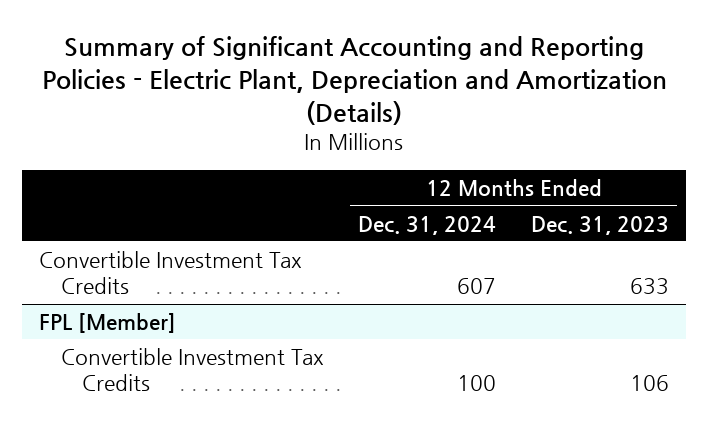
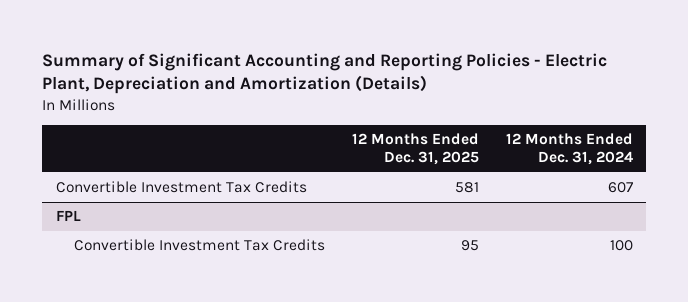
[530,215,669,235] Dec. 31, 2023 -> none
none -> [351,133,479,166] 12 Months Ended Dec. 31, 2025
[39,313,177,334] FPL [Member] -> [55,210,81,222] FPL

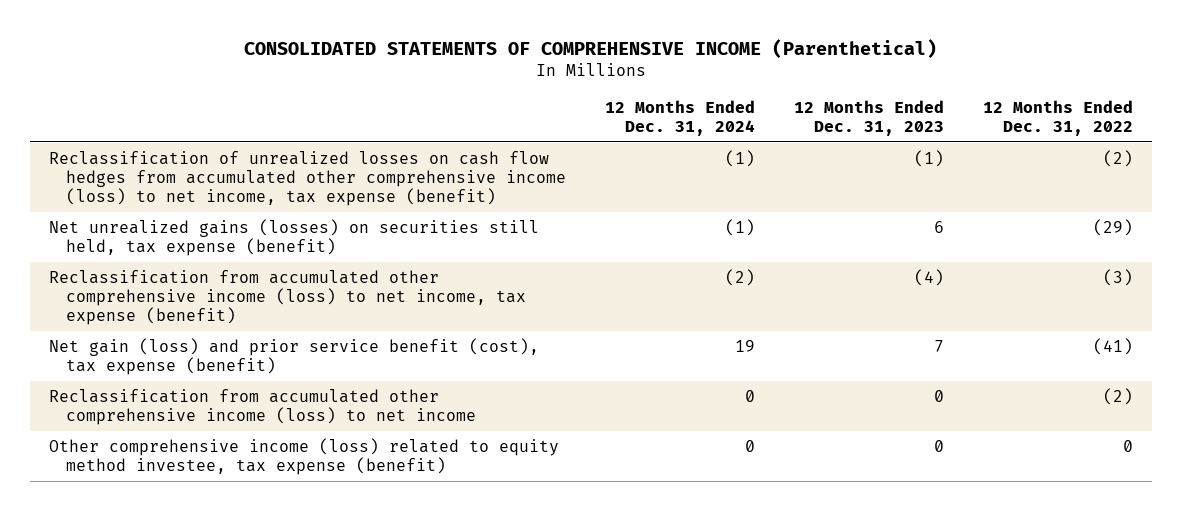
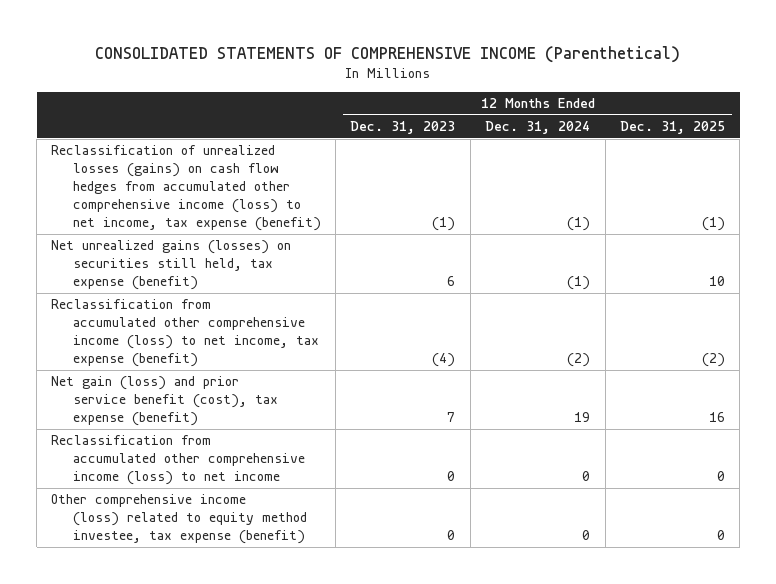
[982,99,1133,136] 12 Months Ended Dec. 31, 2022 -> none
none -> [619,121,725,135] Dec. 31, 2025
[49,151,567,207] Reclassification of unrealized losses on cash flow hedges from accumulated other comprehensive income (loss) to net income, tax expense (benefit) -> [51,145,321,232] Reclassification of unrealized losses (gains) on cash flow hedges from accumulated other comprehensive income (loss) to net income, tax expense (benefit)

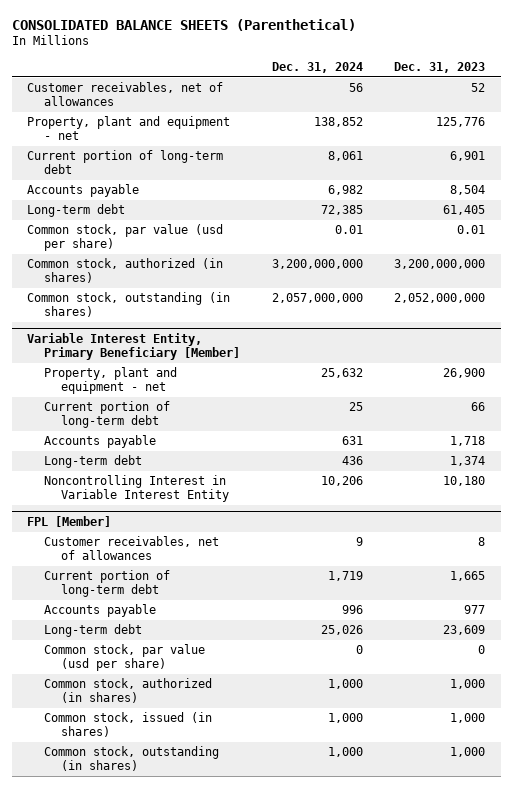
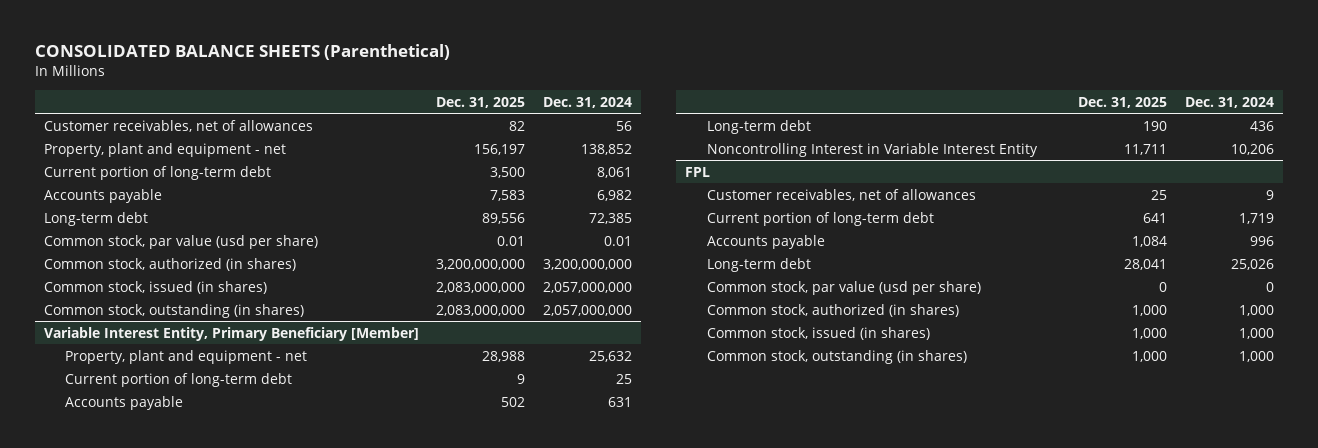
[394,61,486,73] Dec. 31, 2023 -> none
none -> [436,96,526,108] Dec. 31, 2025
none -> [43,280,267,294] Common stock, issued (in shares)
[27,516,112,528] FPL [Member] -> [685,166,711,177] FPL

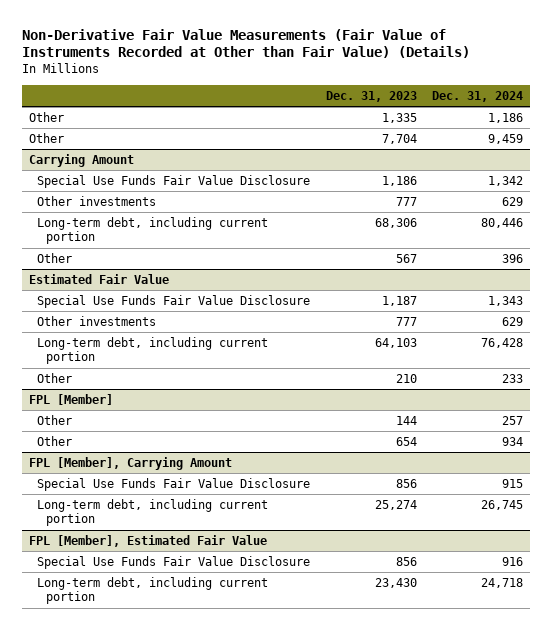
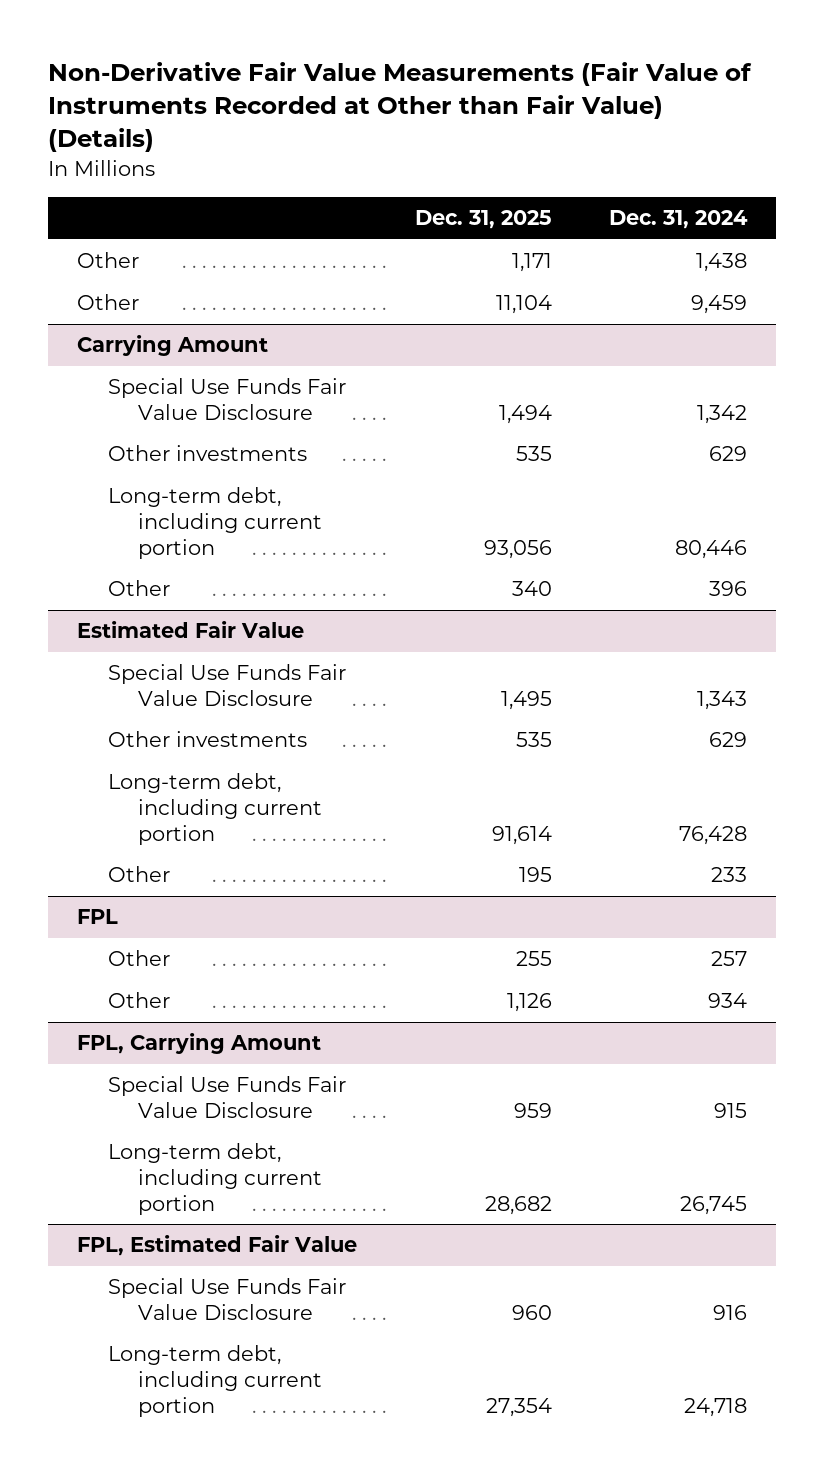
[325,90,417,102] Dec. 31, 2023 -> none
none -> [414,210,552,230] Dec. 31, 2025
[487,112,523,123] 1,186 -> [696,253,748,273] 1,438
[29,393,114,405] FPL [Member] -> [77,909,119,925] FPL
[29,456,233,470] FPL [Member], Carrying Amount -> [77,1033,322,1055] FPL, Carrying Amount
[29,534,268,547] FPL [Member], Estimated Fair Value -> [77,1235,358,1257] FPL, Estimated Fair Value

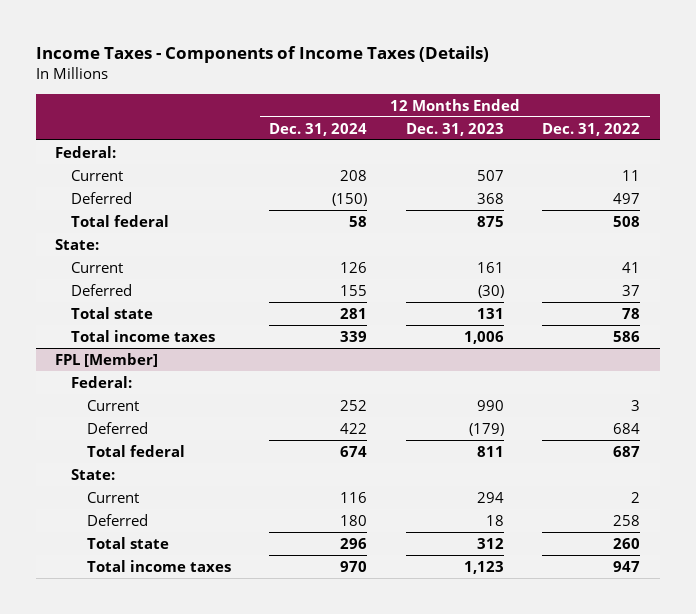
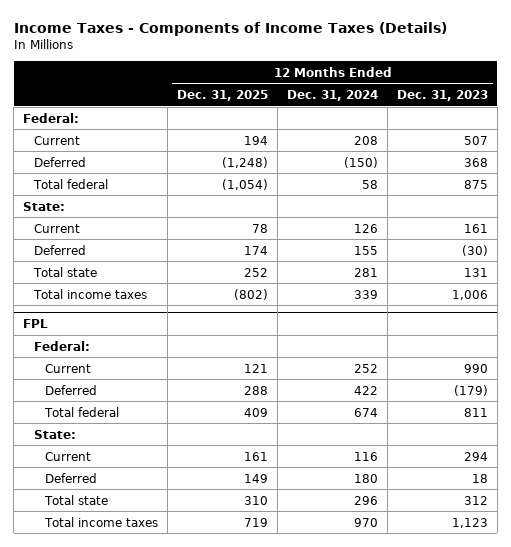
[542,122,641,136] Dec. 31, 2022 -> none
none -> [177,89,269,101] Dec. 31, 2025
[55,352,159,367] FPL [Member] -> [23,319,49,329] FPL

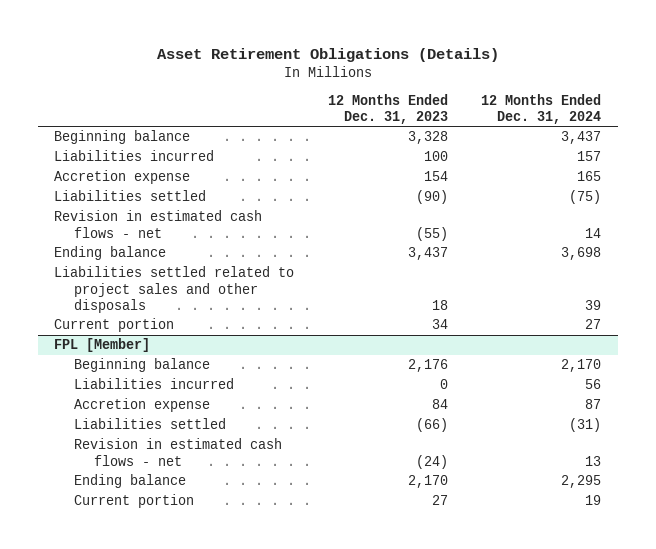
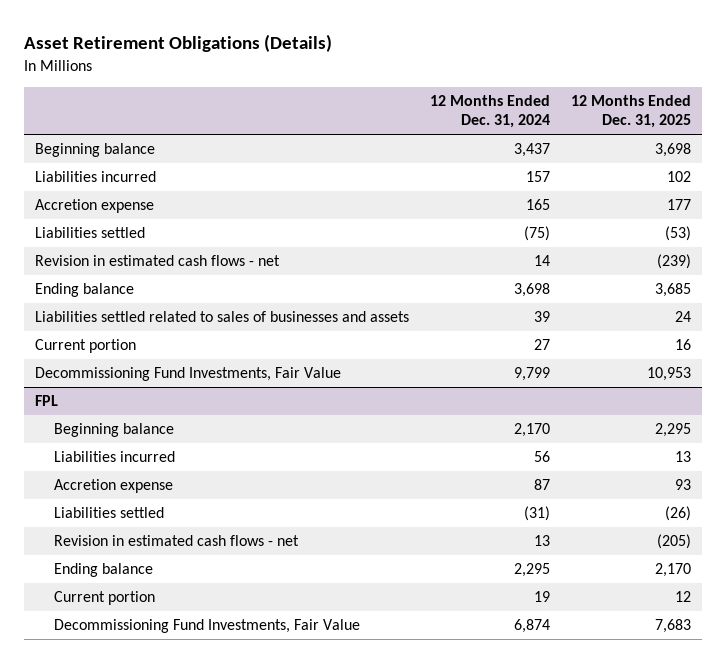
[327,93,448,124] 12 Months Ended Dec. 31, 2023 -> none
none -> [571,94,692,129] 12 Months Ended Dec. 31, 2025
[54,266,295,313] Liabilities settled related to project sales and other disposals -> [34,311,409,323] Liabilities settled related to sales of businesses and assets
none -> [34,367,341,382] Decommissioning Fund Investments, Fair Value
[54,338,151,353] FPL [Member] -> [34,395,58,407] FPL
none -> [53,619,360,634] Decommissioning Fund Investments, Fair Value

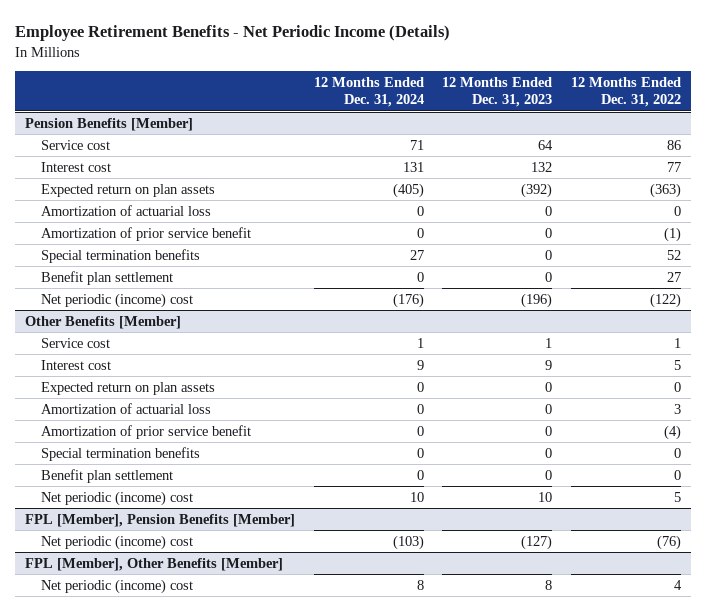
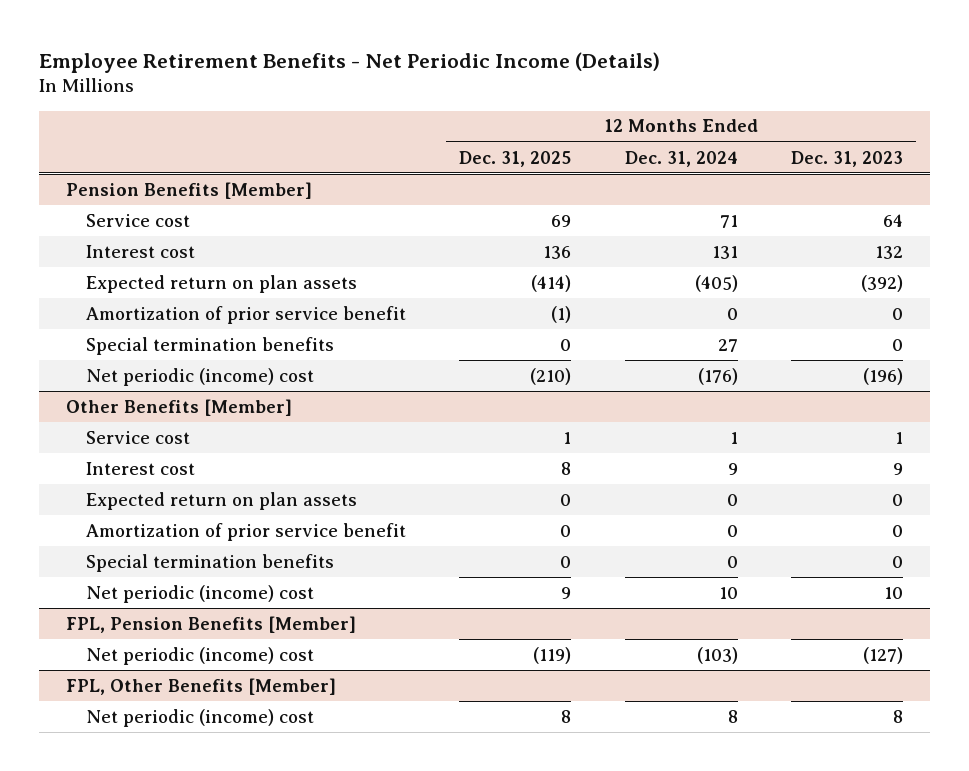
[571,77,682,108] 12 Months Ended Dec. 31, 2022 -> none
none -> [459,150,572,167] Dec. 31, 2025
[41,204,212,216] Amortization of actuarial loss -> none
[41,270,174,285] Benefit plan settlement -> none
[41,402,212,414] Amortization of actuarial loss -> none
[41,468,174,483] Benefit plan settlement -> none
[24,513,295,527] FPL [Member], Pension Benefits [Member] -> [65,615,356,633] FPL, Pension Benefits [Member]
[24,557,283,571] FPL [Member], Other Benefits [Member] -> [65,677,336,695] FPL, Other Benefits [Member]

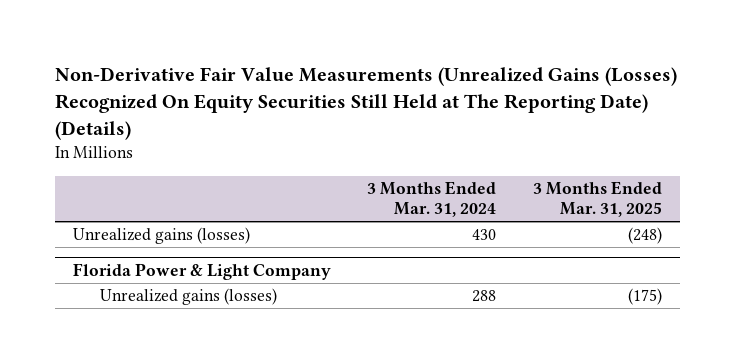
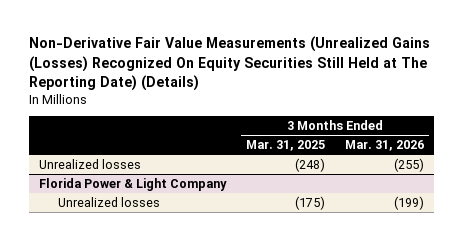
[367,180,497,218] 3 Months Ended Mar. 31, 2024 -> none
none -> [344,139,424,151] Mar. 31, 2026
[72,227,250,245] Unrealized gains (losses) -> [39,158,142,169] Unrealized losses
[100,288,278,306] Unrealized gains (losses) -> [57,196,160,207] Unrealized losses

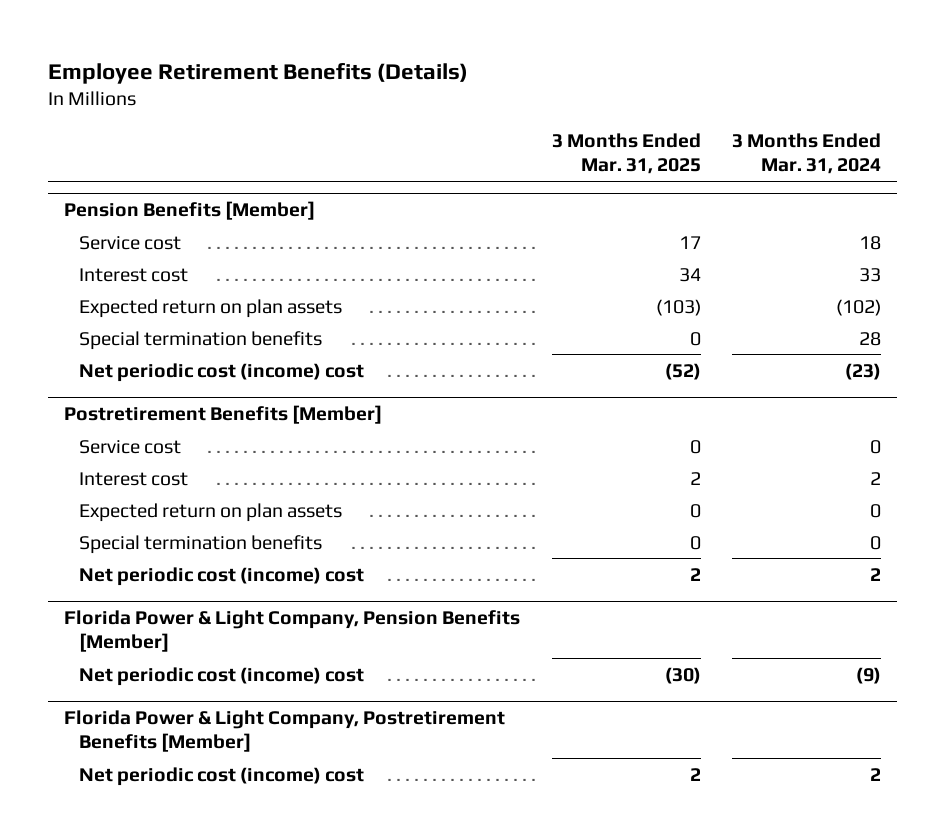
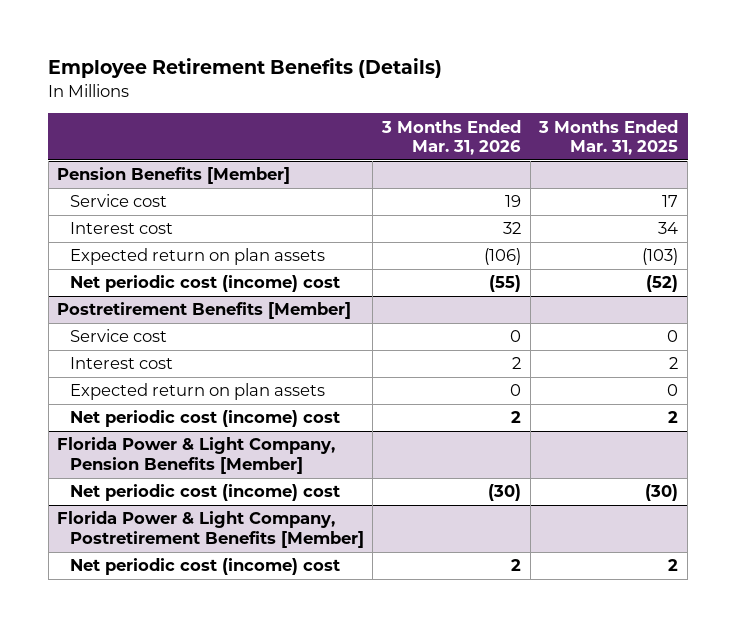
[732,133,882,175] 3 Months Ended Mar. 31, 2024 -> none
none -> [380,119,521,156] 3 Months Ended Mar. 31, 2026
[79,330,323,350] Special termination benefits -> none
[79,534,323,554] Special termination benefits -> none

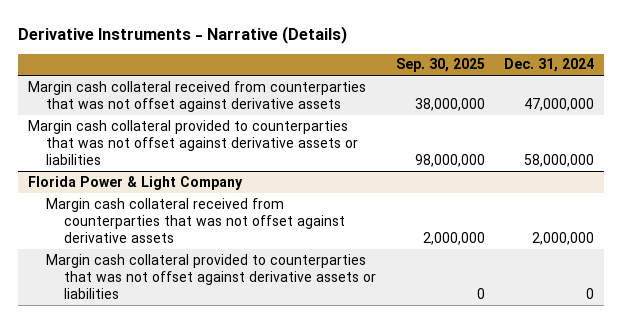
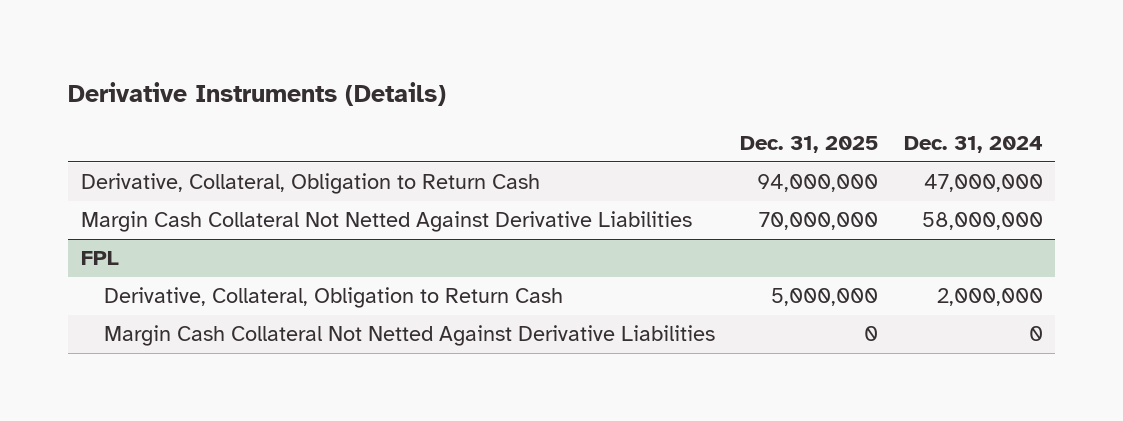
[18,25,348,44] Derivative Instruments - Narrative (Details) -> [68,82,447,107] Derivative Instruments (Details)
[395,58,485,73] Sep. 30, 2025 -> none
none -> [740,136,879,154] Dec. 31, 2025
[27,80,366,112] Margin cash collateral received from counterparties that was not offset against derivative assets -> [80,173,540,195] Derivative, Collateral, Obligation to Return Cash
[27,119,359,165] Margin cash collateral provided to counterparties that was not offset against derivative assets or liabilities -> [80,211,692,233] Margin Cash Collateral Not Netted Against Derivative Liabilities
[27,175,243,190] Florida Power & Light Company -> [80,251,119,266] FPL
[46,197,346,243] Margin cash collateral received from counterparties that was not offset against derivative assets -> [103,287,563,309] Derivative, Collateral, Obligation to Return Cash
[46,253,377,299] Margin cash collateral provided to counterparties that was not offset against derivative assets or liabilities -> [103,325,715,347] Margin Cash Collateral Not Netted Against Derivative Liabilities

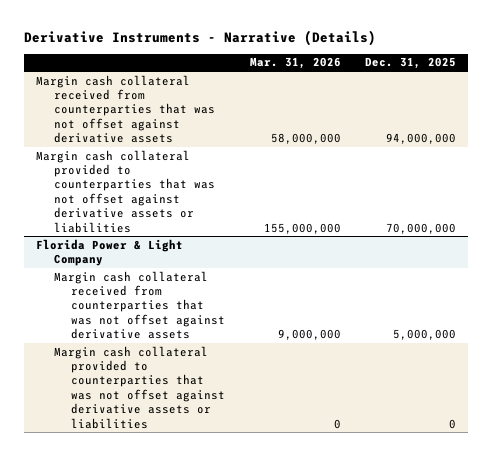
[68,82,447,107] Derivative Instruments (Details) -> [24,30,377,47] Derivative Instruments - Narrative (Details)
[903,136,1043,154] Dec. 31, 2024 -> none
none -> [249,57,341,70] Mar. 31, 2026
[80,173,540,195] Derivative, Collateral, Obligation to Return Cash -> [36,74,215,144] Margin cash collateral received from counterparties that was not offset against derivative assets
[80,211,692,233] Margin Cash Collateral Not Netted Against Derivative Liabilities -> [36,149,215,233] Margin cash collateral provided to counterparties that was not offset against derivative assets or liabilities
[80,251,119,266] FPL -> [36,238,184,267] Florida Power & Light Company
[103,287,563,309] Derivative, Collateral, Obligation to Return Cash -> [53,270,226,340] Margin cash collateral received from counterparties that was not offset against derivative assets
[103,325,715,347] Margin Cash Collateral Not Netted Against Derivative Liabilities -> [53,345,226,429] Margin cash collateral provided to counterparties that was not offset against derivative assets or liabilities

